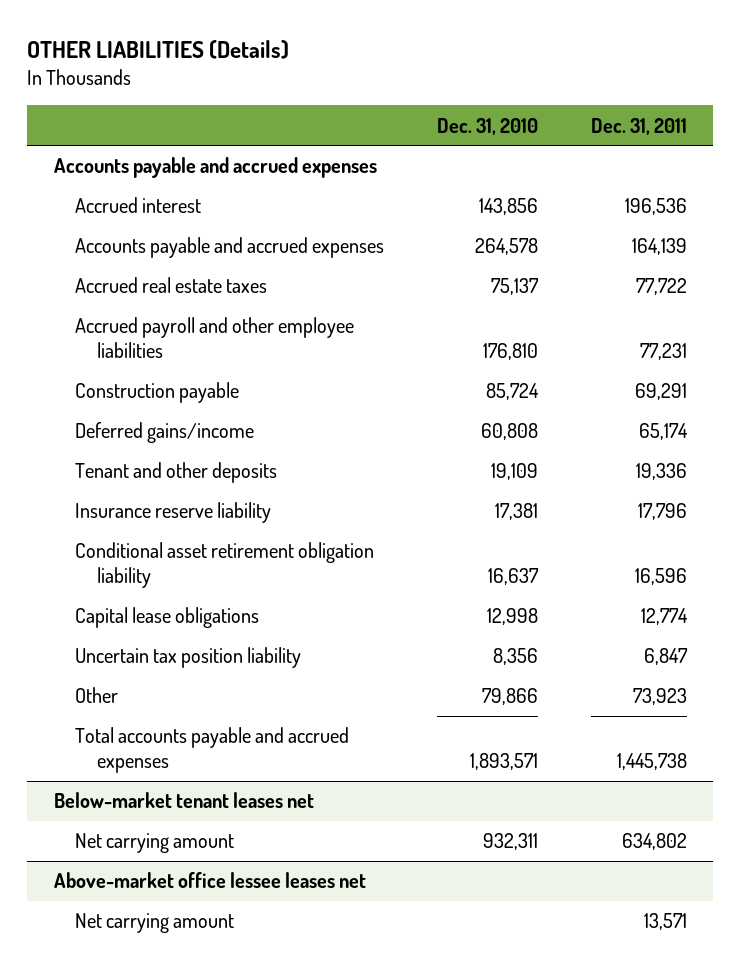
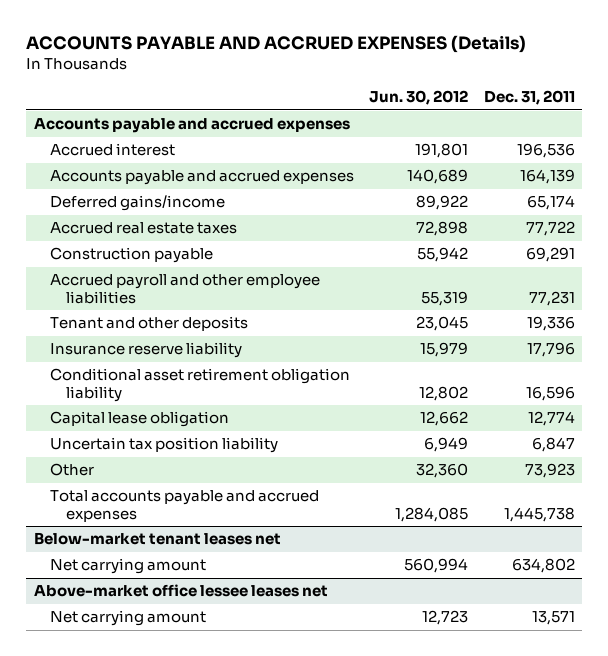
[27,40,290,60] OTHER LIABILITIES (Details) -> [26,35,527,54] ACCOUNTS PAYABLE AND ACCRUED EXPENSES (Details)
[436,117,538,135] Dec. 31, 2010 -> none
none -> [369,90,469,106] Jun. 30, 2012
[75,422,255,444] Deferred gains/income -> [50,195,226,212] Deferred gains/income
[75,317,355,359] Accrued payroll and other employee liabilities -> [50,274,321,304] Accrued payroll and other employee liabilities
[75,607,260,629] Capital lease obligations -> [50,411,230,428] Capital lease obligation

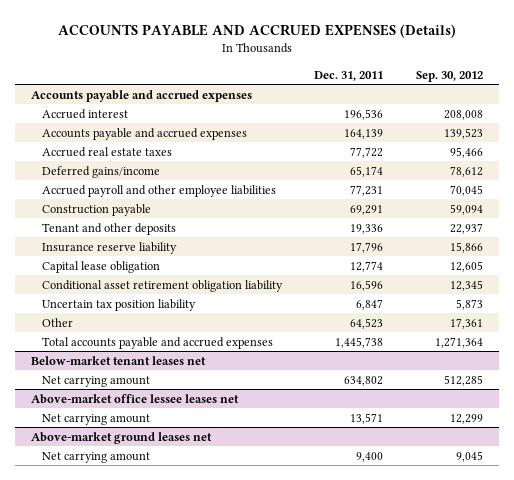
[369,90,469,106] Jun. 30, 2012 -> none
none -> [415,70,483,82] Sep. 30, 2012
[50,195,226,212] Deferred gains/income -> [42,165,161,178] Deferred gains/income
[50,247,214,264] Construction payable -> [42,203,152,216] Construction payable
[50,368,351,402] Conditional asset retirement obligation liability -> [42,279,284,292] Conditional asset retirement obligation liability
[524,463,575,479] 73,923 -> [350,317,384,329] 64,523
none -> [31,431,213,444] Above-market ground leases net
none -> [42,451,151,463] Net carrying amount

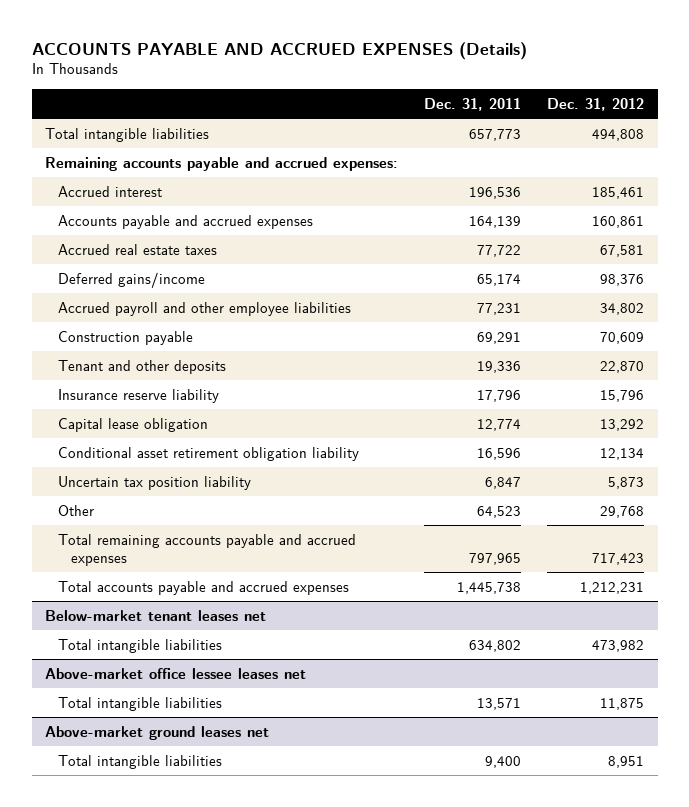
[415,70,483,82] Sep. 30, 2012 -> none
none -> [547,97,645,111] Dec. 31, 2012
none -> [44,127,209,142] Total intangible liabilities
[31,89,253,102] Accounts payable and accrued expenses -> [44,156,398,171] Remaining accounts payable and accrued expenses:
none -> [57,533,356,566] Total remaining accounts payable and accrued expenses
[42,375,151,387] Net carrying amount -> [57,638,222,653] Total intangible liabilities
[42,413,151,425] Net carrying amount -> [57,696,222,711] Total intangible liabilities
[42,451,151,463] Net carrying amount -> [57,754,222,769] Total intangible liabilities

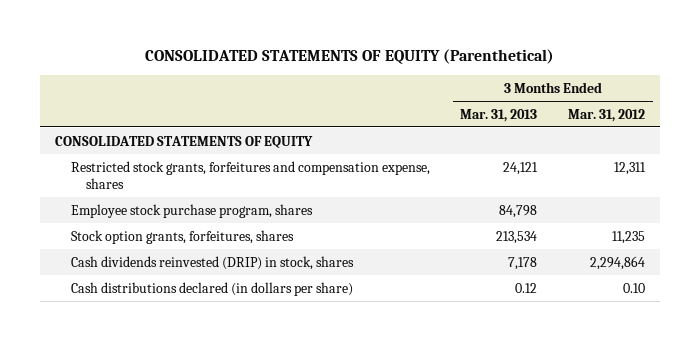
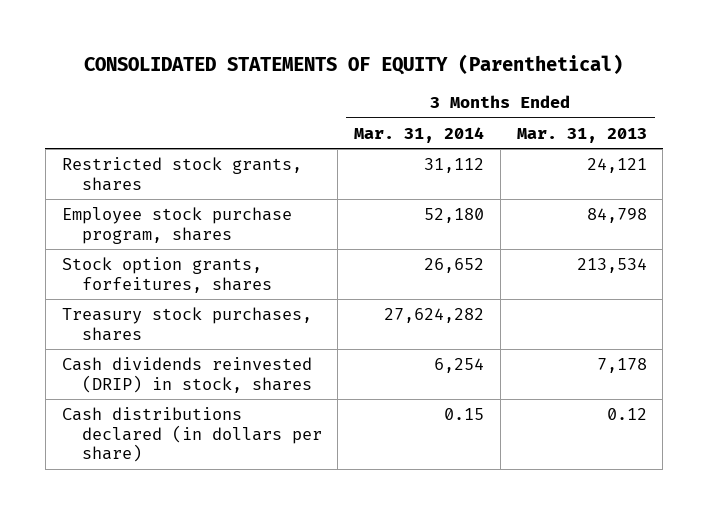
[568,108,646,122] Mar. 31, 2012 -> none
none -> [354,126,485,143] Mar. 31, 2014
[55,135,314,148] CONSOLIDATED STATEMENTS OF EQUITY -> none
[70,160,430,190] Restricted stock grants, forfeitures and compensation expense, shares -> [61,157,302,191] Restricted stock grants, shares
none -> [61,307,312,341] Treasury stock purchases, shares

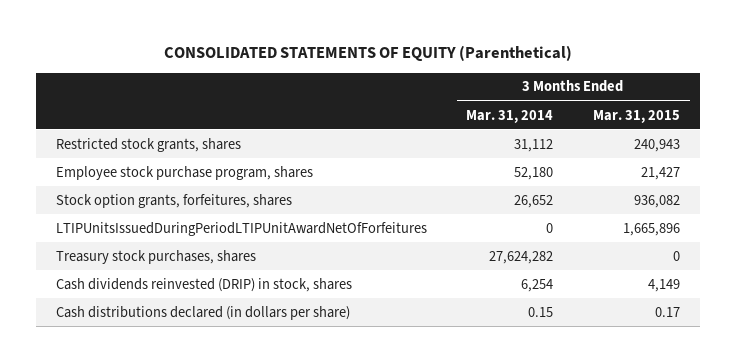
[516,127,647,143] Mar. 31, 2013 -> none
none -> [592,109,680,123] Mar. 31, 2015
none -> [55,221,427,236] LTIPUnitsIssuedDuringPeriodLTIPUnitAwardNetOfForfeitures

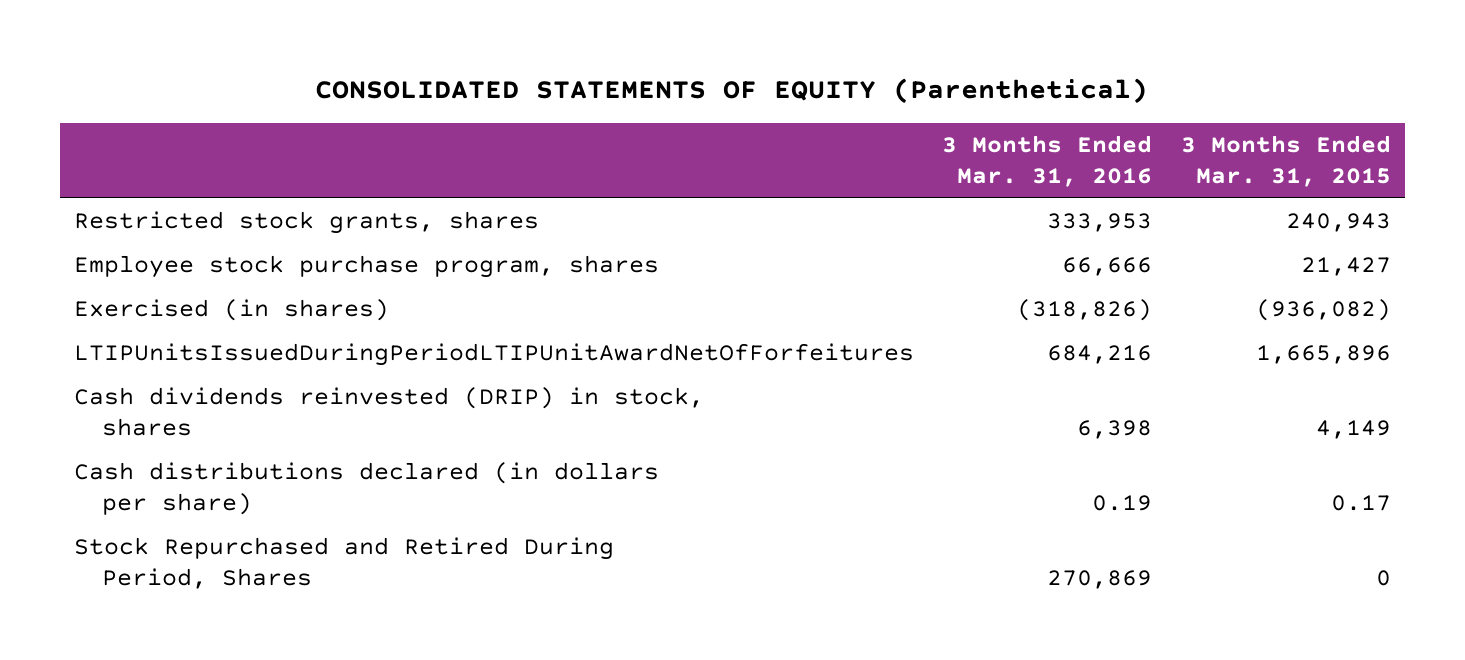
[466,109,554,123] Mar. 31, 2014 -> none
none -> [942,134,1153,188] 3 Months Ended Mar. 31, 2016
[55,193,292,208] Stock option grants, forfeitures, shares -> none
none -> [73,299,389,322] Exercised (in shares)
[55,249,256,264] Treasury stock purchases, shares -> none
none -> [73,537,614,590] Stock Repurchased and Retired During Period, Shares

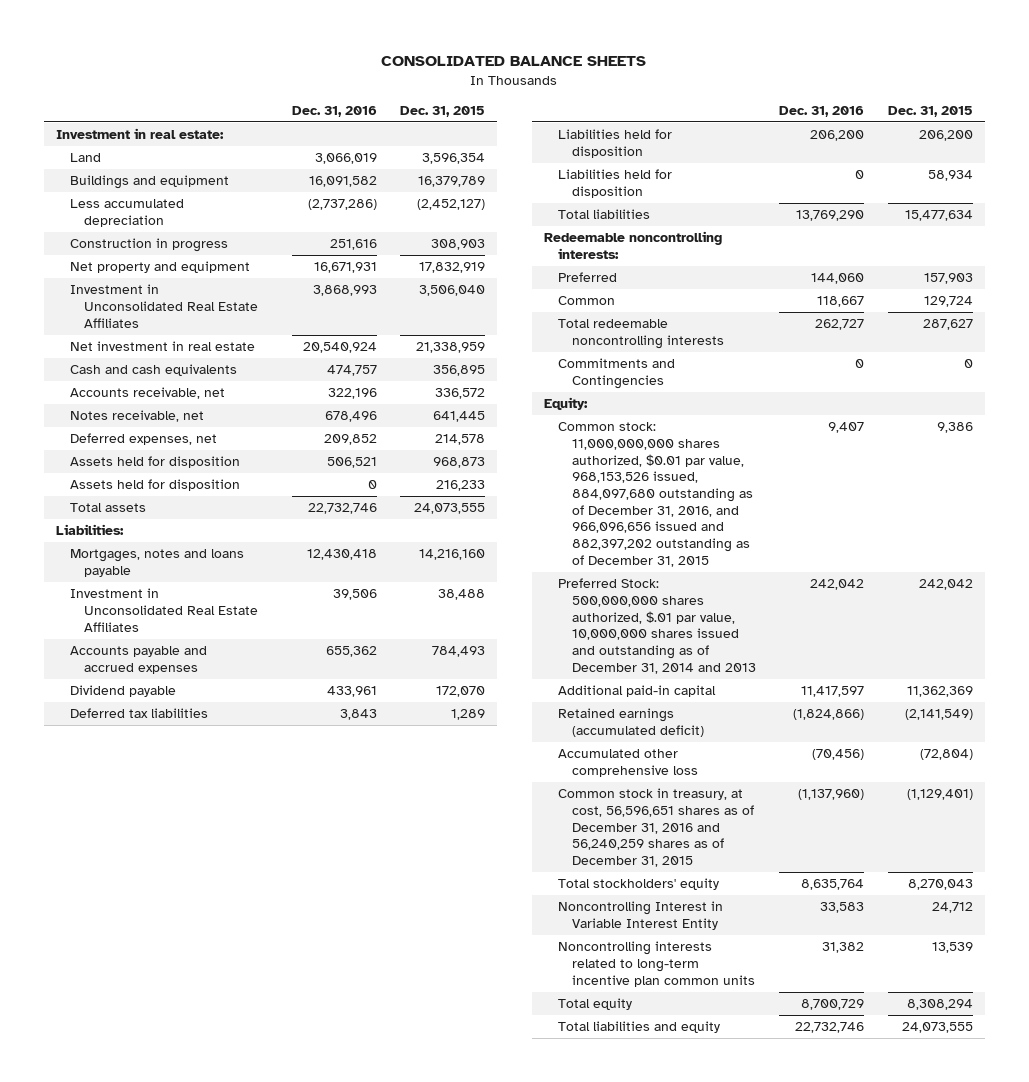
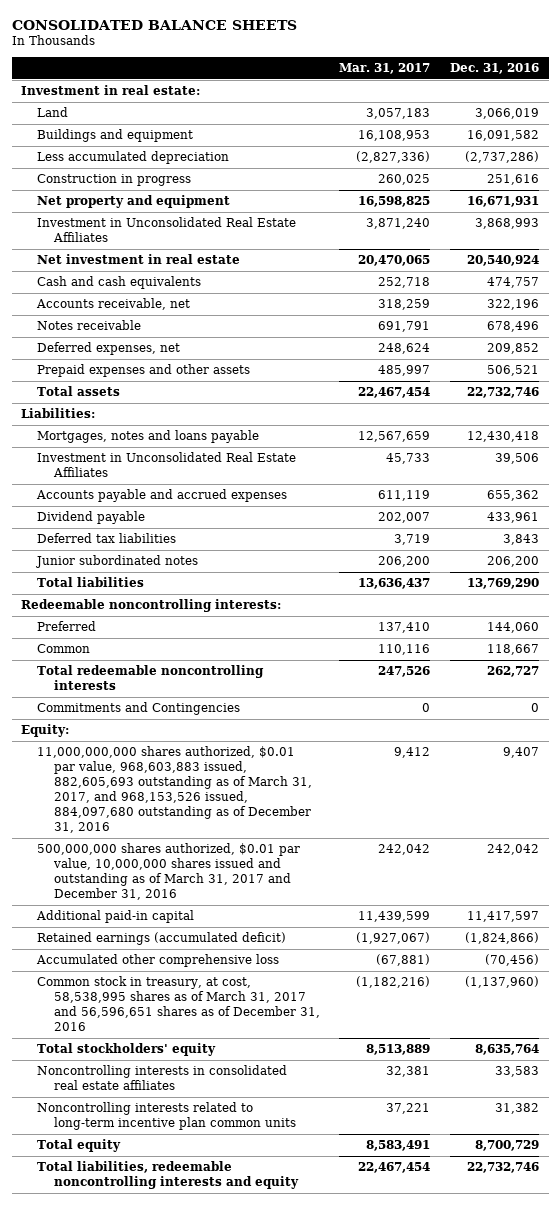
[400,105,486,117] Dec. 31, 2015 -> none
none -> [339,63,431,75] Mar. 31, 2017
[70,410,205,423] Notes receivable, net -> [37,320,142,331] Notes receivable
[70,479,241,492] Assets held for disposition -> none
[70,456,241,469] Assets held for disposition -> [37,364,251,378] Prepaid expenses and other assets
[557,169,672,199] Liabilities held for disposition -> none
[557,129,672,159] Liabilities held for disposition -> [35,555,199,569] Junior subordinated notes
[557,422,754,567] Common stock: 11,000,000,000 shares authorized, $0.01 par value, 968,153,526 issued, 884,097,680 outstanding as of December 31, 2016, and 966,096,656 issued and 882,397,202 outstanding as of December 31, 2015 -> [37,746,312,834] 11,000,000,000 shares authorized, $0.01 par value, 968,603,883 issued, 882,605,693 outstanding as of March 31, 2017, and 968,153,526 issued, 884,097,680 outstanding as of December 31, 2016
[557,578,757,674] Preferred Stock: 500,000,000 shares authorized, $.01 par value, 10,000,000 shares issued and outstanding as of December 31, 2014 and 2013 -> [37,843,301,901] 500,000,000 shares authorized, $0.01 par value, 10,000,000 shares issued and outstanding as of March 31, 2017 and December 31, 2016
[557,788,755,868] Common stock in treasury, at cost, 56,596,651 shares as of December 31, 2016 and 56,240,259 shares as of December 31, 2015 -> [37,976,320,1032] Common stock in treasury, at cost, 58,538,995 shares as of March 31, 2017 and 56,596,651 shares as of December 31, 2016
[557,901,723,931] Noncontrolling Interest in Variable Interest Entity -> [37,1065,288,1091] Noncontrolling interests in consolidated real estate affiliates
[557,1021,720,1034] Total liabilities and equity -> [37,1161,299,1190] Total liabilities, redeemable noncontrolling interests and equity

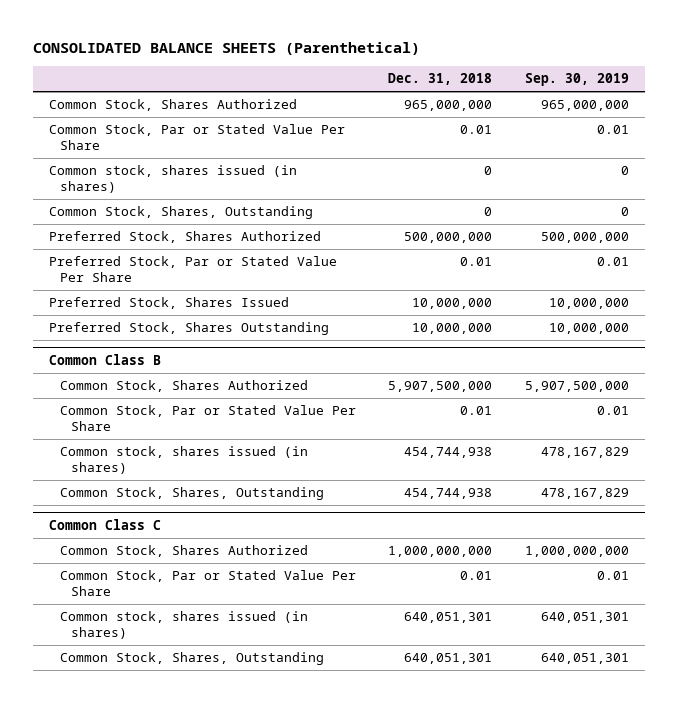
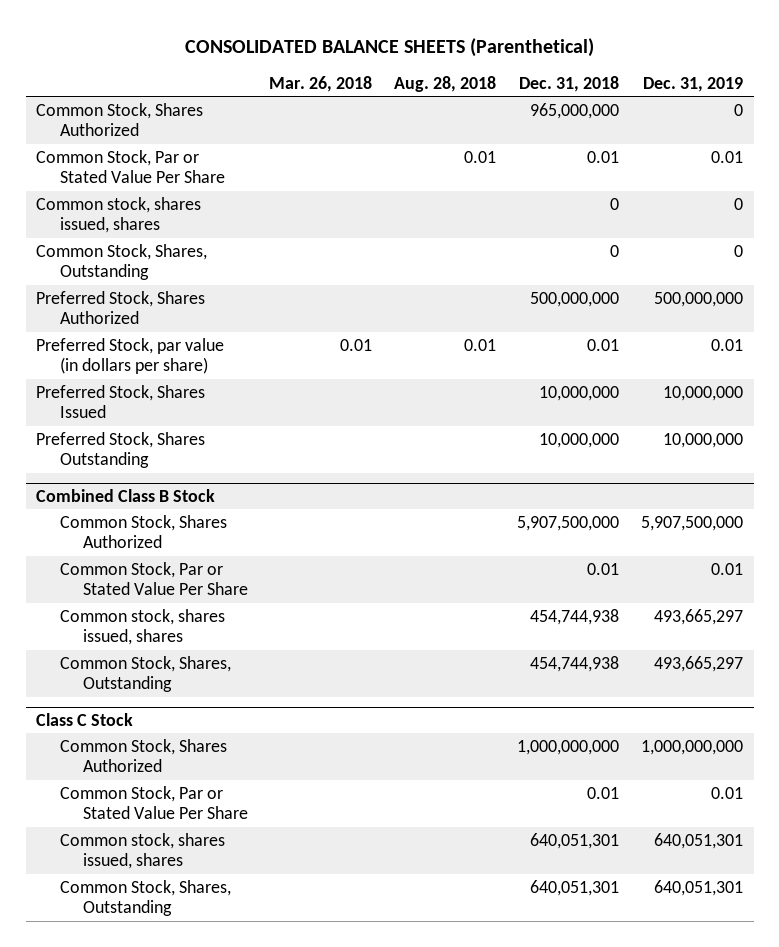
[524,73,629,87] Sep. 30, 2019 -> none
none -> [269,76,373,93] Mar. 26, 2018
none -> [393,76,496,93] Aug. 28, 2018
none -> [642,77,743,93] Dec. 31, 2019
[48,165,297,194] Common stock, shares issued (in shares) -> [36,196,202,234] Common stock, shares issued, shares
[48,256,337,283] Preferred Stock, Par or Stated Value Per Share -> [36,337,225,375] Preferred Stock, par value (in dollars per share)
[48,354,161,366] Common Class B -> [36,489,216,503] Combined Class B Stock
[59,446,308,475] Common stock, shares issued (in shares) -> [59,608,225,646] Common stock, shares issued, shares
[48,519,161,531] Common Class C -> [36,713,134,727] Class C Stock
[59,611,308,640] Common stock, shares issued (in shares) -> [59,832,225,870] Common stock, shares issued, shares

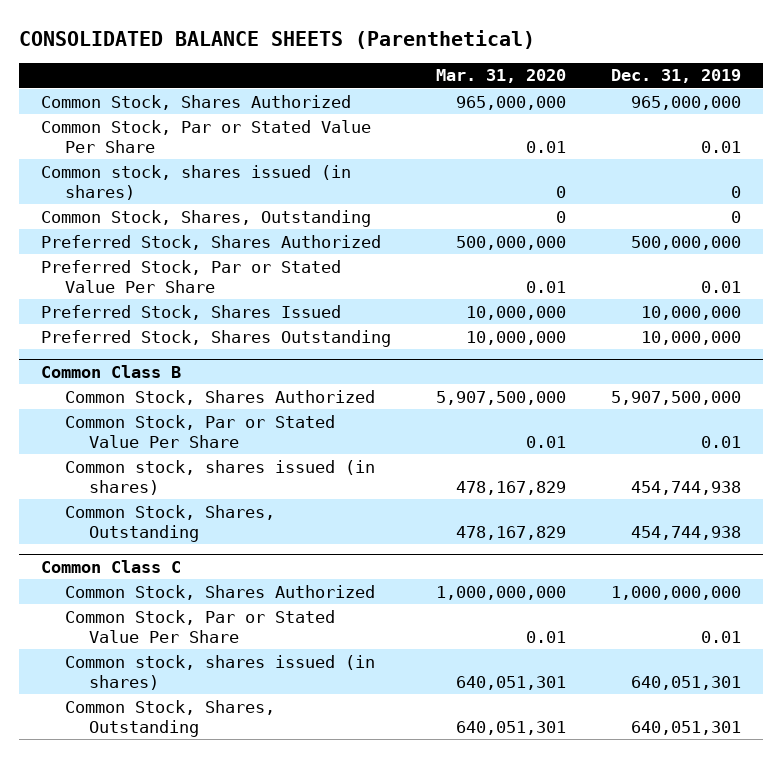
[269,76,373,93] Mar. 26, 2018 -> none
[393,76,496,93] Aug. 28, 2018 -> none
[519,76,620,93] Dec. 31, 2018 -> none
none -> [436,69,567,84] Mar. 31, 2020
[733,103,743,116] 0 -> [630,95,741,110] 965,000,000
[36,196,202,234] Common stock, shares issued, shares -> [41,164,352,200] Common stock, shares issued (in shares)
[36,337,225,375] Preferred Stock, par value (in dollars per share) -> [41,259,342,293] Preferred Stock, Par or Stated Value Per Share
[36,489,216,503] Combined Class B Stock -> [41,364,182,378] Common Class B
[59,608,225,646] Common stock, shares issued, shares -> [65,459,376,495] Common stock, shares issued (in shares)
[653,608,743,625] 493,665,297 -> [630,480,741,495] 454,744,938
[653,655,743,672] 493,665,297 -> [630,525,741,540] 454,744,938
[36,713,134,727] Class C Stock -> [41,559,182,573] Common Class C
[59,832,225,870] Common stock, shares issued, shares -> [65,654,376,690] Common stock, shares issued (in shares)

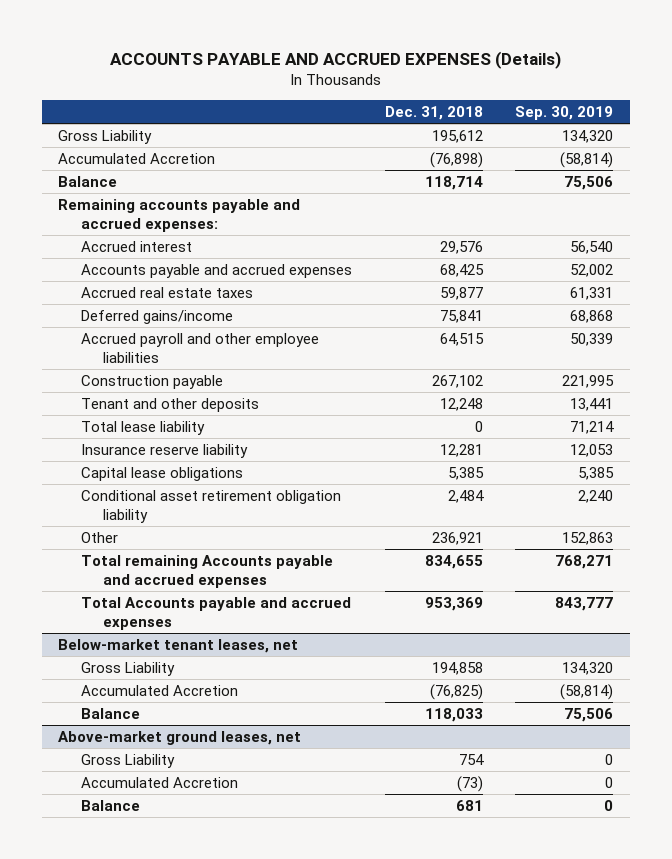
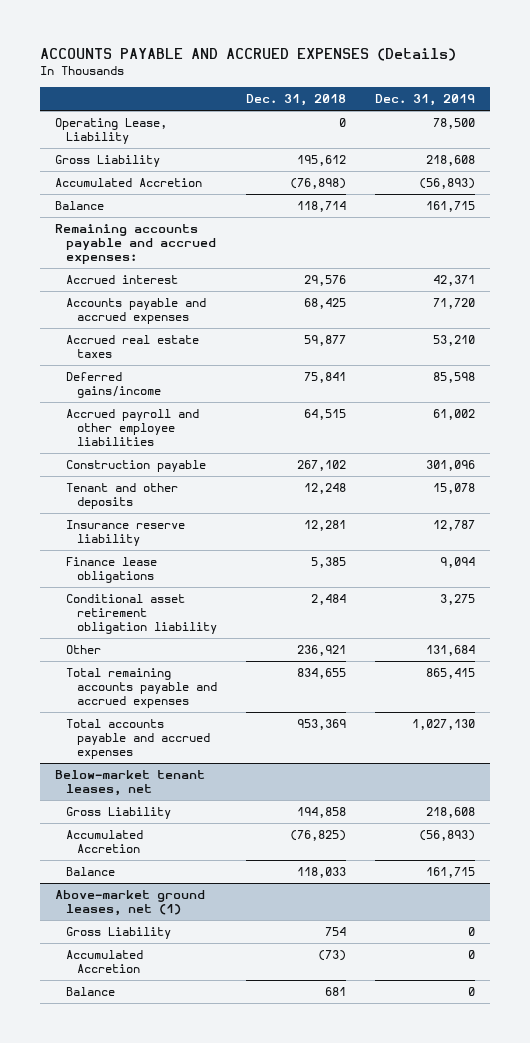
[515,106,614,121] Sep. 30, 2019 -> none
none -> [375,94,476,107] Dec. 31, 2019
none -> [54,118,167,145] Operating Lease, Liability
[80,420,205,435] Total lease liability -> none
[80,466,243,481] Capital lease obligations -> [66,557,158,584] Finance lease obligations
[80,554,333,588] Total remaining Accounts payable and accrued expenses -> [66,668,218,709] Total remaining accounts payable and accrued expenses
[80,596,351,630] Total Accounts payable and accrued expenses -> [66,719,211,760] Total accounts payable and accrued expenses
[58,730,302,745] Above-market ground leases, net -> [54,890,205,917] Above-market ground leases, net (1)

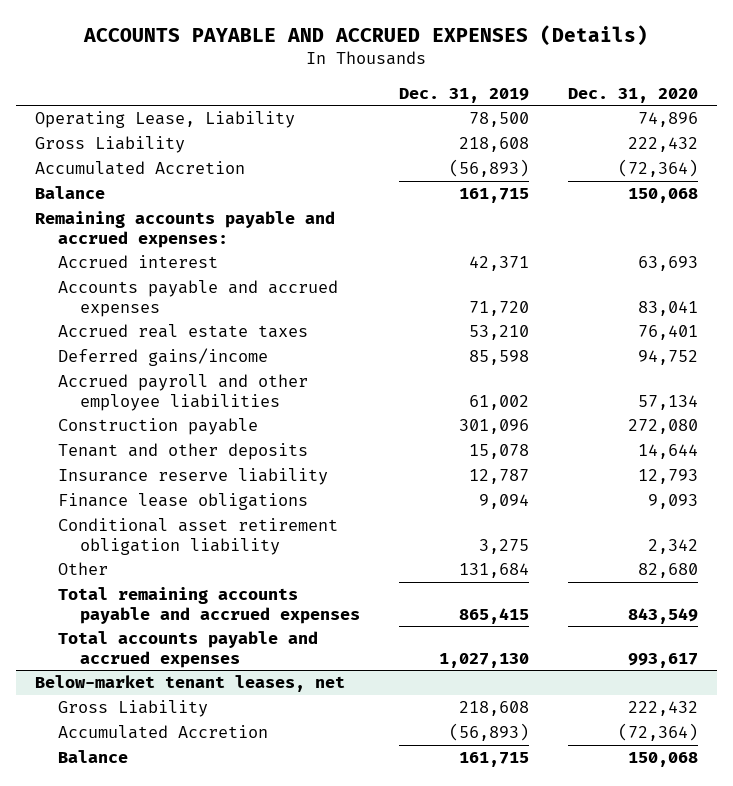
[246,94,347,107] Dec. 31, 2018 -> none
none -> [567,87,698,103] Dec. 31, 2020
[54,890,205,917] Above-market ground leases, net (1) -> none
[66,927,172,940] Gross Liability -> none
[66,950,144,974] Accumulated Accretion -> none
[66,987,116,997] Balance -> none

